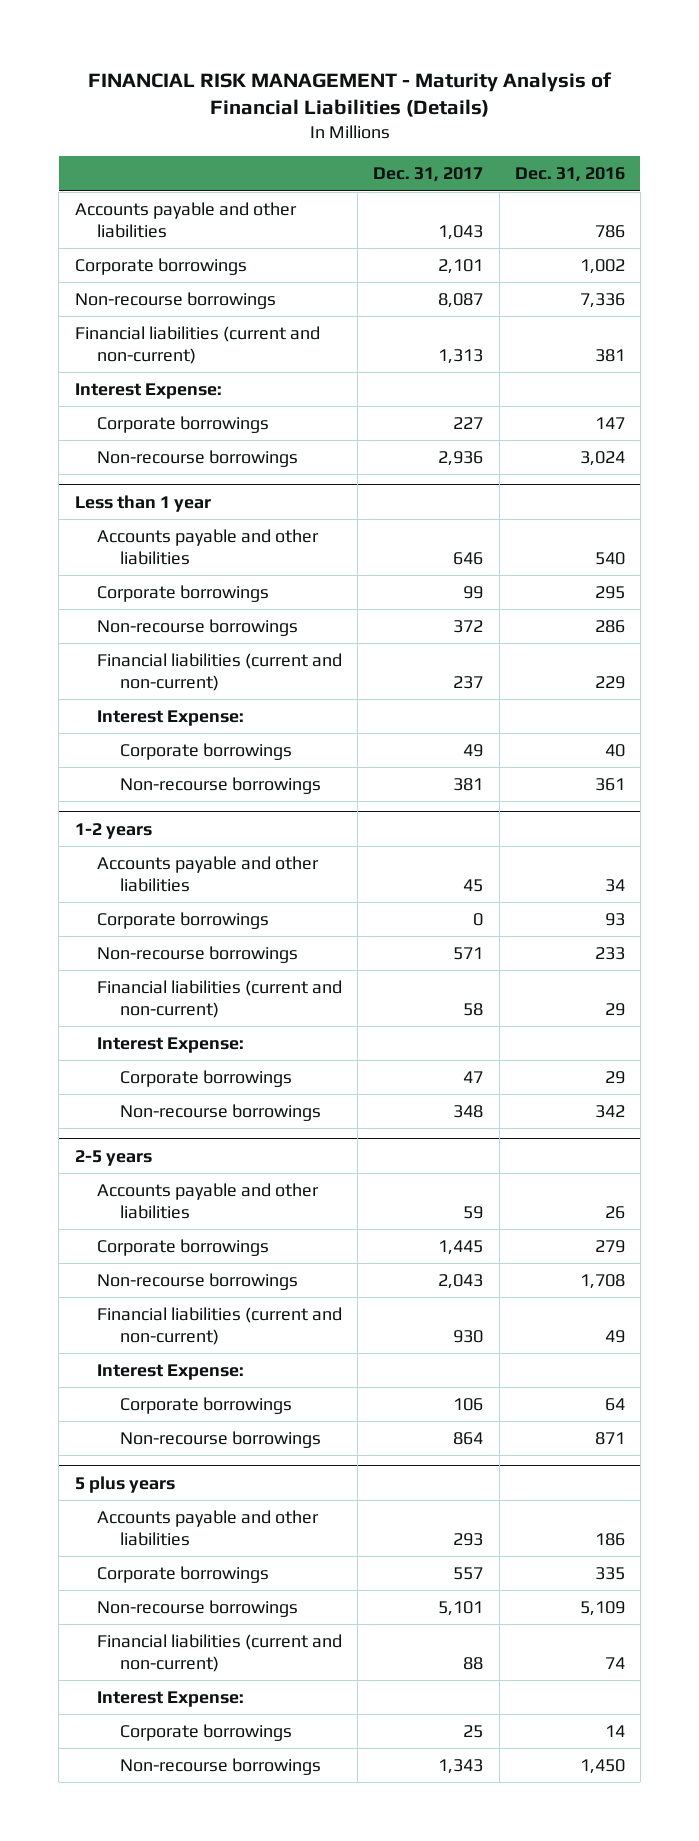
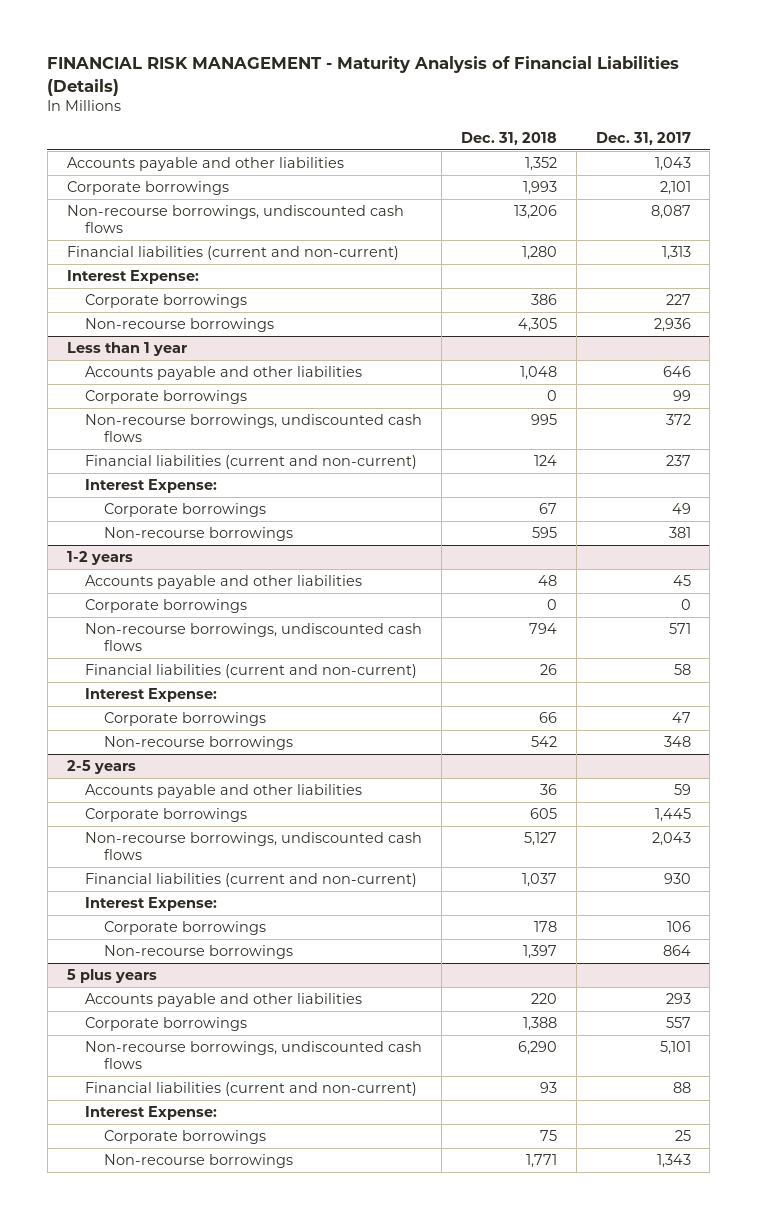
[514,167,625,183] Dec. 31, 2016 -> none
none -> [460,131,557,145] Dec. 31, 2018
[74,291,276,309] Non-recourse borrowings -> [66,205,404,234] Non-recourse borrowings, undiscounted cash flows
[97,618,299,636] Non-recourse borrowings -> [85,414,423,443] Non-recourse borrowings, undiscounted cash flows
[97,945,299,963] Non-recourse borrowings -> [85,623,423,652] Non-recourse borrowings, undiscounted cash flows
[97,1272,299,1290] Non-recourse borrowings -> [85,832,423,861] Non-recourse borrowings, undiscounted cash flows
[97,1599,299,1617] Non-recourse borrowings -> [85,1041,423,1070] Non-recourse borrowings, undiscounted cash flows

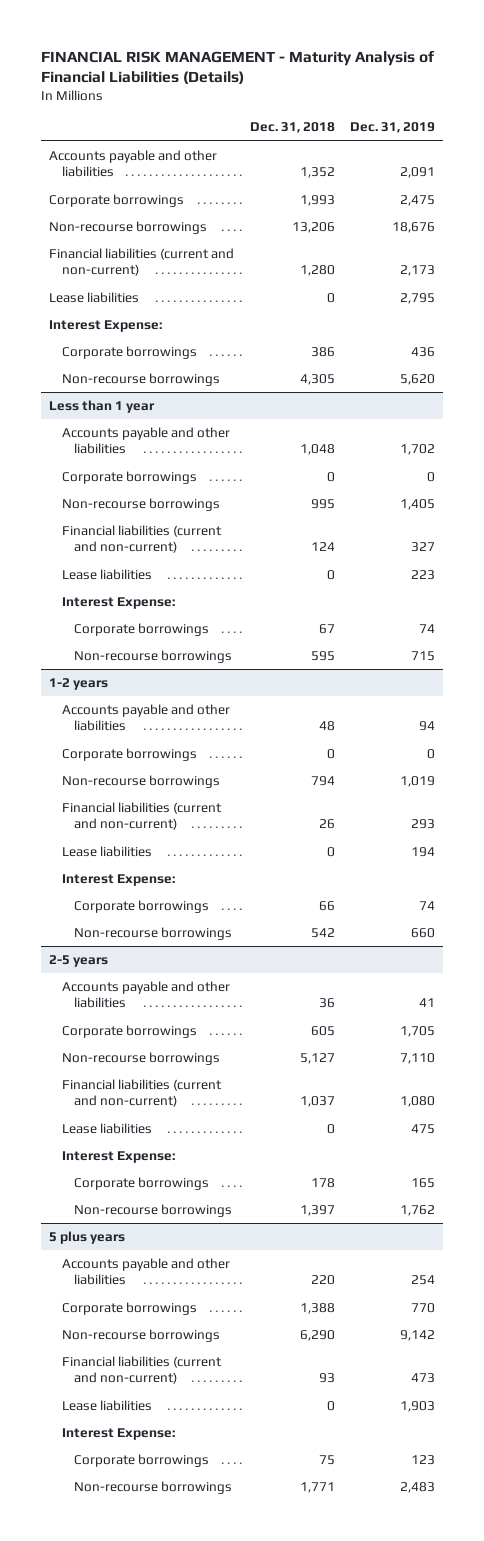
[595,131,691,145] Dec. 31, 2017 -> none
none -> [350,122,436,134] Dec. 31, 2019
[66,205,404,234] Non-recourse borrowings, undiscounted cash flows -> [48,220,207,234] Non-recourse borrowings
none -> [48,291,139,303] Lease liabilities
[85,414,423,443] Non-recourse borrowings, undiscounted cash flows -> [61,497,220,511] Non-recourse borrowings
none -> [61,568,152,580] Lease liabilities
[85,623,423,652] Non-recourse borrowings, undiscounted cash flows -> [61,774,220,788] Non-recourse borrowings
none -> [61,845,152,857] Lease liabilities
[85,832,423,861] Non-recourse borrowings, undiscounted cash flows -> [61,1051,220,1065] Non-recourse borrowings
none -> [61,1122,152,1134] Lease liabilities
[85,1041,423,1070] Non-recourse borrowings, undiscounted cash flows -> [61,1328,220,1342] Non-recourse borrowings
none -> [61,1399,152,1411] Lease liabilities

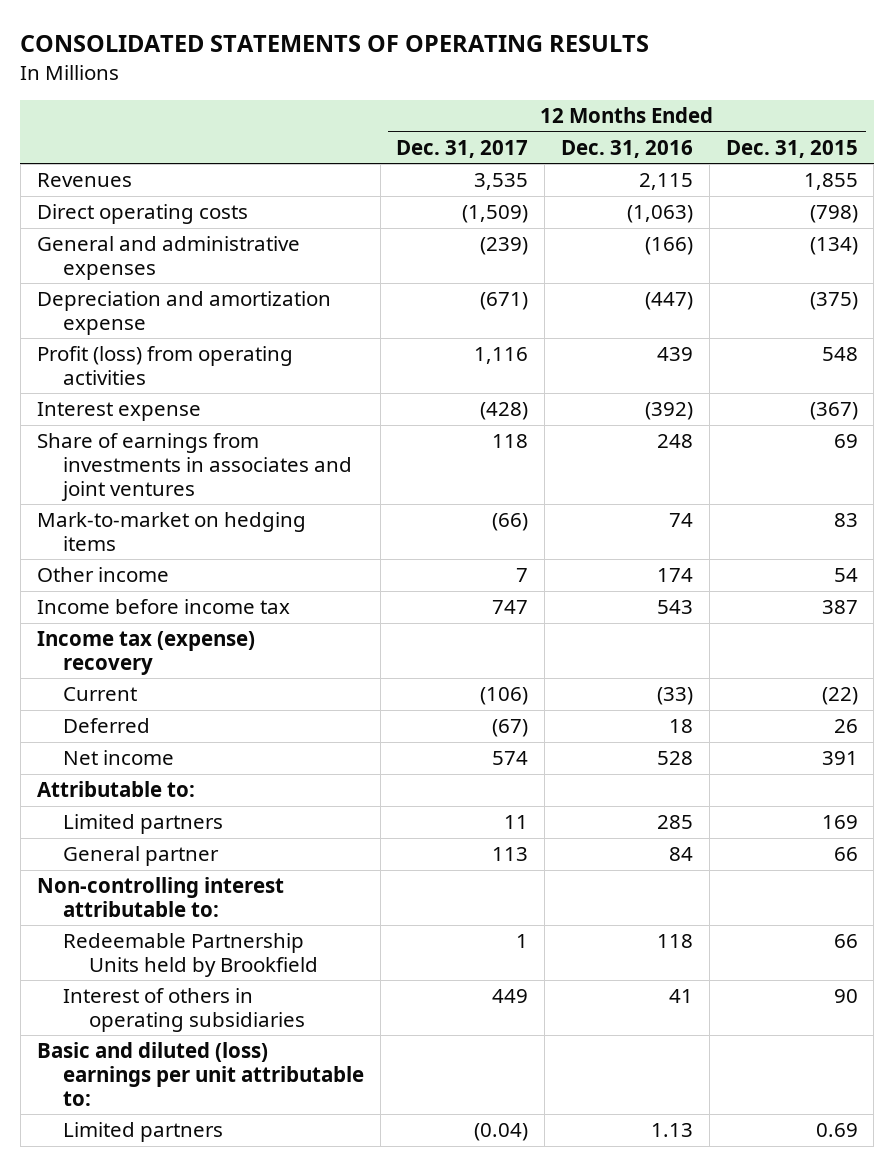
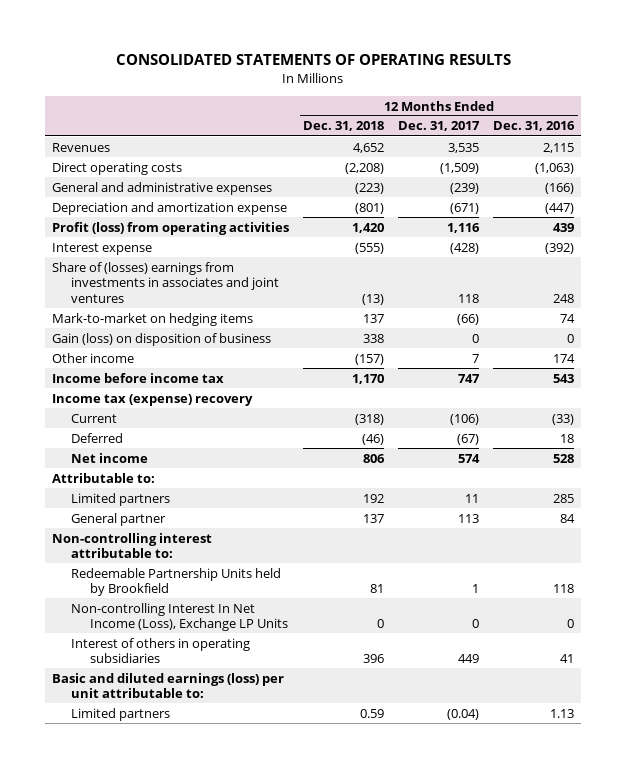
[725,139,858,158] Dec. 31, 2015 -> none
none -> [303,121,385,132] Dec. 31, 2018
[36,433,352,501] Share of earnings from investments in associates and joint ventures -> [51,261,280,304] Share of (losses) earnings from investments in associates and joint ventures
none -> [51,332,271,346] Gain (loss) on disposition of business
none -> [71,602,289,632] Non-controlling Interest In Net Income (Loss), Exchange LP Units
[36,1042,364,1106] Basic and diluted (loss) earnings per unit attributable to: -> [51,672,284,699] Basic and diluted earnings (loss) per unit attributable to:

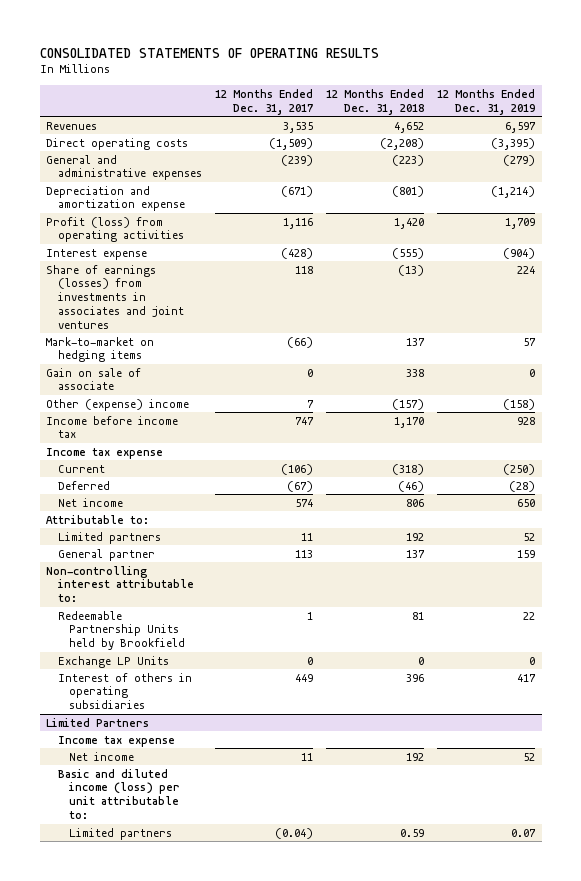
[493,121,576,132] Dec. 31, 2016 -> none
none -> [437,88,536,115] 12 Months Ended Dec. 31, 2019
[51,261,280,304] Share of (losses) earnings from investments in associates and joint ventures -> [46,264,184,329] Share of earnings (losses) from investments in associates and joint ventures
[51,332,271,346] Gain (loss) on disposition of business -> [46,367,142,391] Gain on sale of associate
[51,352,134,363] Other income -> [46,398,190,411] Other (expense) income
[51,393,253,406] Income tax (expense) recovery -> [46,447,164,459] Income tax expense
[71,602,289,632] Non-controlling Interest In Net Income (Loss), Exchange LP Units -> [57,655,169,668] Exchange LP Units
none -> [46,717,150,727] Limited Partners
none -> [57,735,175,747] Income tax expense
none -> [69,751,135,761] Net income
[51,672,284,699] Basic and diluted earnings (loss) per unit attributable to: -> [57,768,181,819] Basic and diluted income (loss) per unit attributable to:

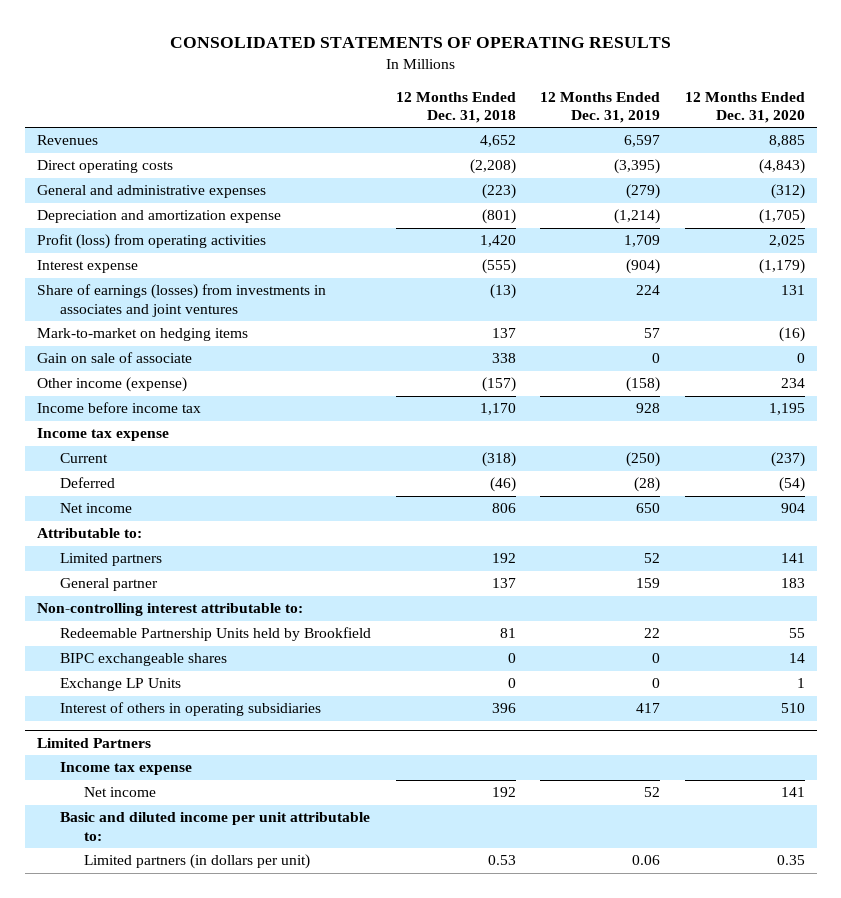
[214,88,313,115] 12 Months Ended Dec. 31, 2017 -> none
none -> [684,91,805,123] 12 Months Ended Dec. 31, 2020
[46,398,190,411] Other (expense) income -> [36,377,187,393] Other income (expense)
none -> [60,653,228,667] BIPC exchangeable shares
[57,768,181,819] Basic and diluted income (loss) per unit attributable to: -> [60,812,371,841] Basic and diluted income per unit attributable to:
[69,827,173,840] Limited partners -> [84,854,311,870] Limited partners (in dollars per unit)
[400,828,425,837] 0.59 -> [487,855,516,866] 0.53
[511,828,537,837] 0.07 -> [632,855,661,866] 0.06

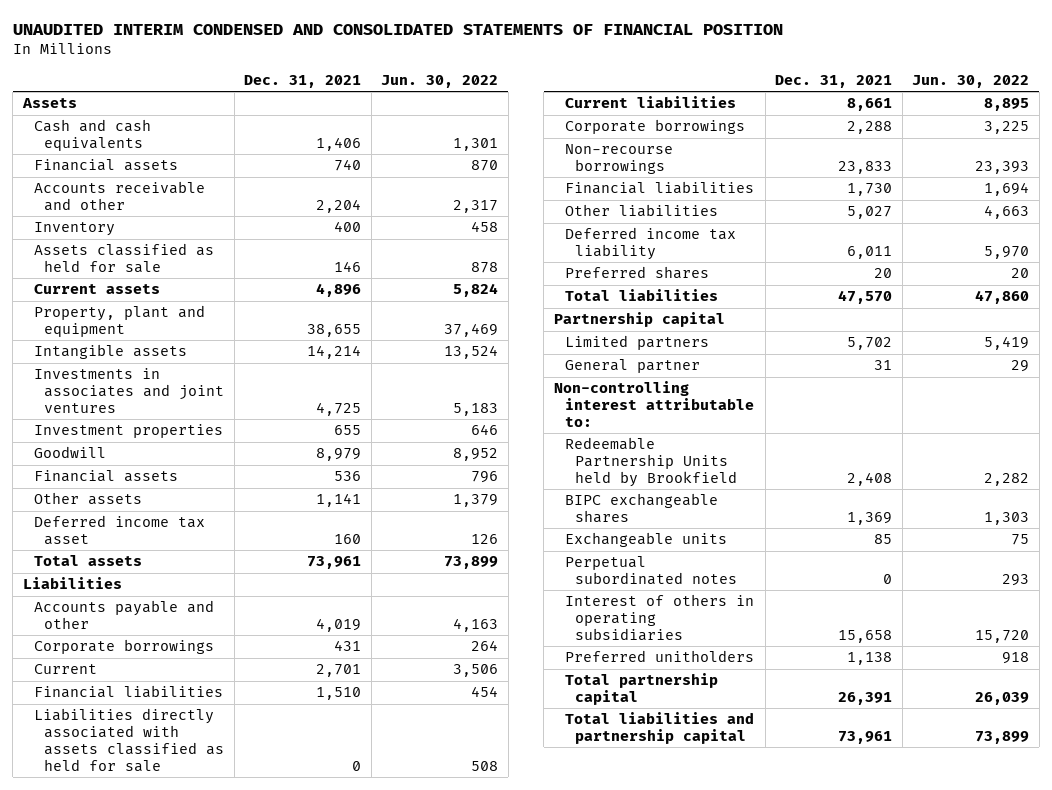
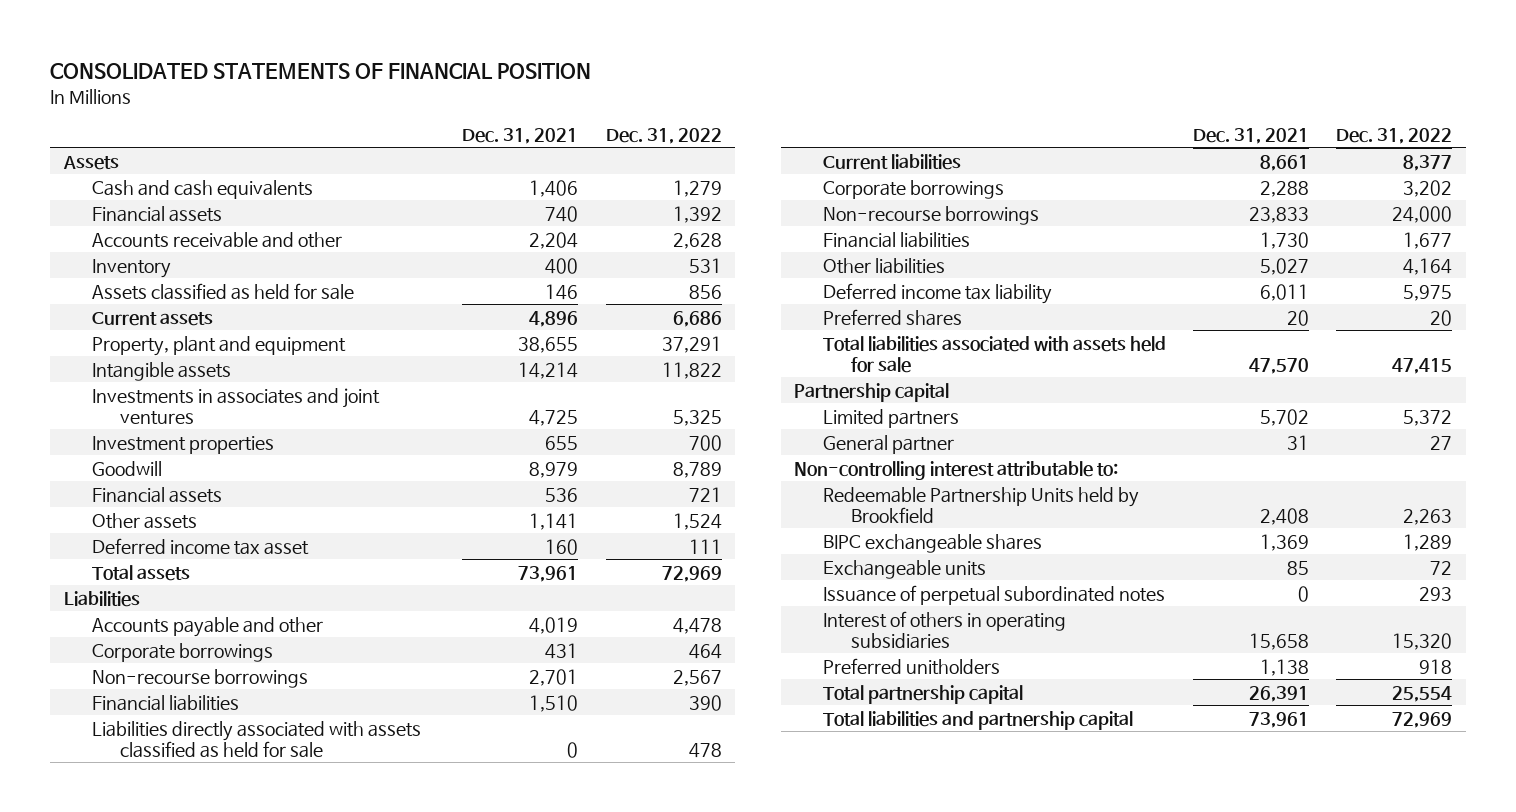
[12,24,783,36] UNAUDITED INTERIM CONDENSED AND CONSOLIDATED STATEMENTS OF FINANCIAL POSITION -> [50,63,592,80] CONSOLIDATED STATEMENTS OF FINANCIAL POSITION
[381,74,499,88] Jun. 30, 2022 -> none
none -> [605,127,722,144] Dec. 31, 2022
[33,664,97,675] Current -> [91,668,308,688] Non-recourse borrowings
[564,289,718,302] Total liabilities -> [822,335,1166,374] Total liabilities associated with assets held for sale
[564,556,738,586] Perpetual subordinated notes -> [822,584,1165,605] Issuance of perpetual subordinated notes

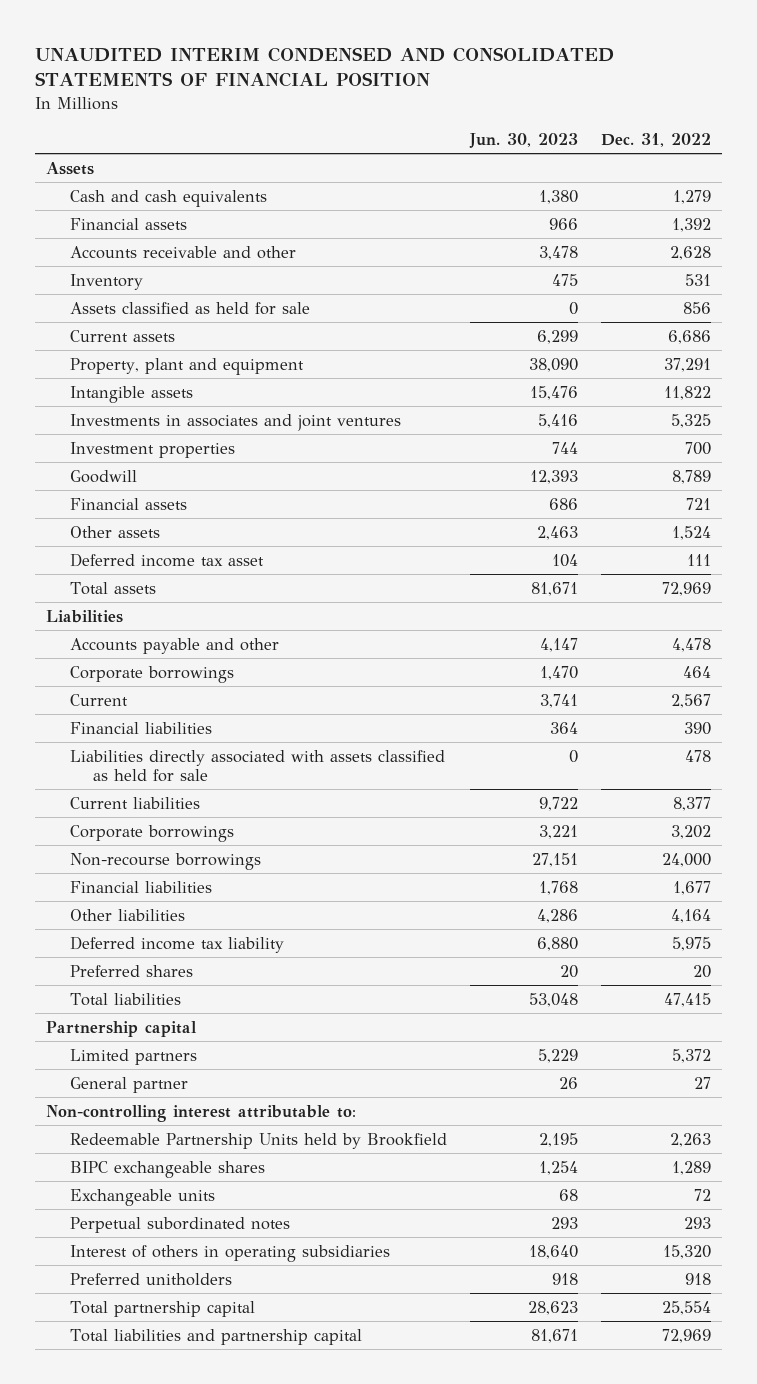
[50,63,592,80] CONSOLIDATED STATEMENTS OF FINANCIAL POSITION -> [34,46,614,88] UNAUDITED INTERIM CONDENSED AND CONSOLIDATED STATEMENTS OF FINANCIAL POSITION
[462,127,579,144] Dec. 31, 2021 -> none
none -> [468,133,578,149] Jun. 30, 2023
[91,668,308,688] Non-recourse borrowings -> [69,693,128,706] Current
[822,335,1166,374] Total liabilities associated with assets held for sale -> [69,992,181,1006] Total liabilities
[822,584,1165,605] Issuance of perpetual subordinated notes -> [69,1216,290,1233] Perpetual subordinated notes

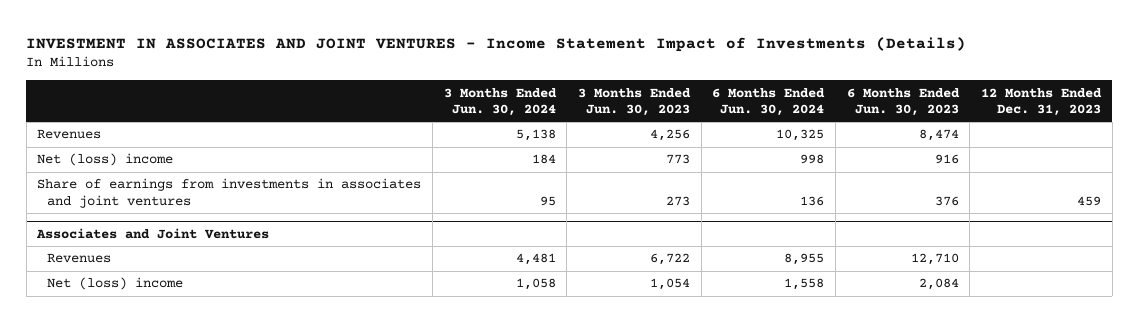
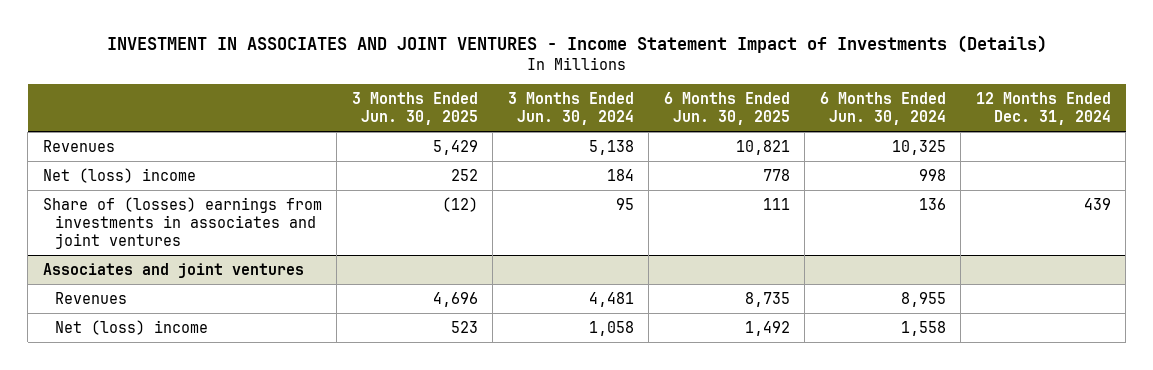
[577,87,691,116] 3 Months Ended Jun. 30, 2023 -> none
[846,87,960,116] 6 Months Ended Jun. 30, 2023 -> none
[981,87,1103,116] 12 Months Ended Dec. 31, 2023 -> none
none -> [351,91,478,126] 3 Months Ended Jun. 30, 2025
none -> [663,91,790,126] 6 Months Ended Jun. 30, 2025
none -> [975,91,1111,126] 12 Months Ended Dec. 31, 2024
[37,178,422,208] Share of earnings from investments in associates and joint ventures -> [42,196,322,250] Share of (losses) earnings from investments in associates and joint ventures
[36,227,270,239] Associates and Joint Ventures -> [42,262,304,278] Associates and joint ventures

